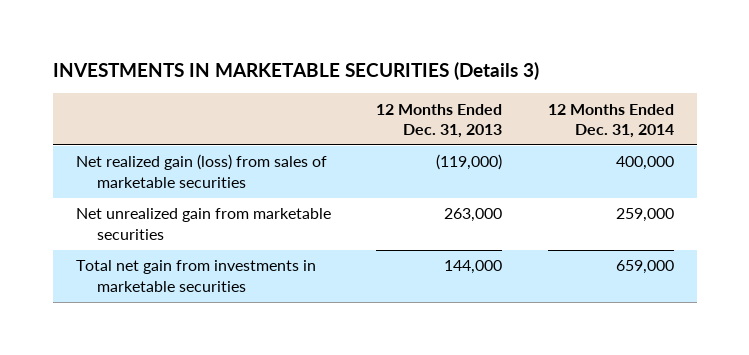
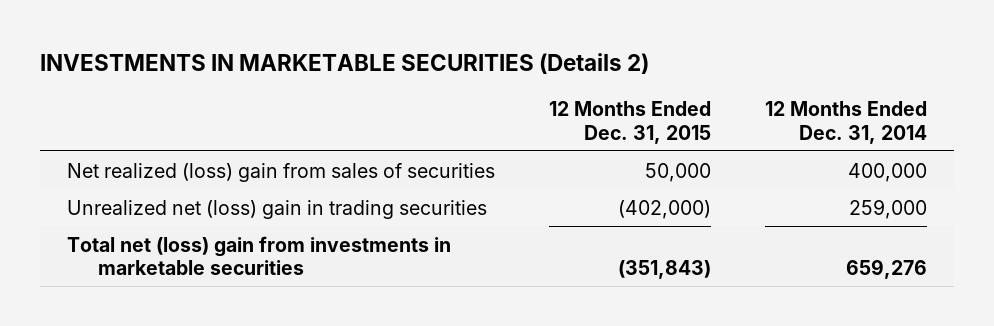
[52,62,539,81] INVESTMENTS IN MARKETABLE SECURITIES (Details 3) -> [40,52,650,74] INVESTMENTS IN MARKETABLE SECURITIES (Details 2)
[376,103,503,138] 12 Months Ended Dec. 31, 2013 -> none
none -> [549,100,712,144] 12 Months Ended Dec. 31, 2015
[75,154,327,188] Net realized gain (loss) from sales of marketable securities -> [67,162,496,182] Net realized (loss) gain from sales of securities
[75,208,331,240] Net unrealized gain from marketable securities -> [67,199,488,219] Unrealized net (loss) gain in trading securities
[75,260,316,292] Total net gain from investments in marketable securities -> [67,235,452,276] Total net (loss) gain from investments in marketable securities
[615,260,674,275] 659,000 -> [846,259,928,280] 659,276

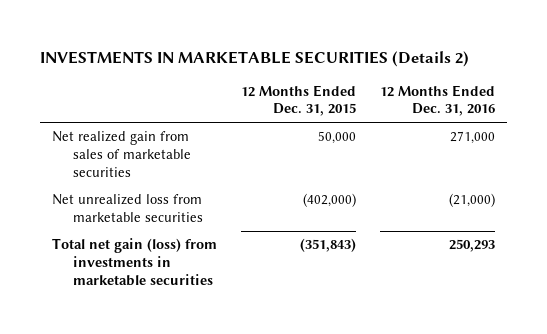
[765,100,928,144] 12 Months Ended Dec. 31, 2014 -> none
none -> [380,84,496,117] 12 Months Ended Dec. 31, 2016
[67,162,496,182] Net realized (loss) gain from sales of securities -> [52,131,192,177] Net realized gain from sales of marketable securities
[67,199,488,219] Unrealized net (loss) gain in trading securities -> [52,194,204,223] Net unrealized loss from marketable securities
[67,235,452,276] Total net (loss) gain from investments in marketable securities -> [52,238,218,286] Total net gain (loss) from investments in marketable securities

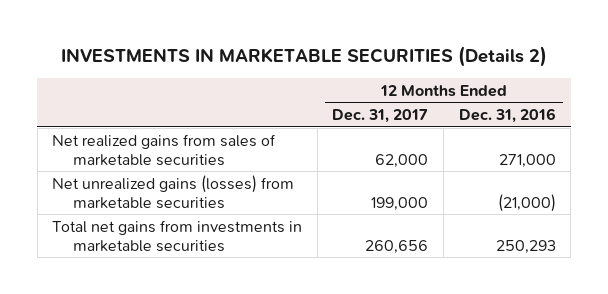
[241,84,357,117] 12 Months Ended Dec. 31, 2015 -> none
none -> [332,108,429,123] Dec. 31, 2017
[52,131,192,177] Net realized gain from sales of marketable securities -> [52,133,277,166] Net realized gains from sales of marketable securities
[52,194,204,223] Net unrealized loss from marketable securities -> [52,174,295,209] Net unrealized gains (losses) from marketable securities
[52,238,218,286] Total net gain (loss) from investments in marketable securities -> [52,219,303,252] Total net gains from investments in marketable securities

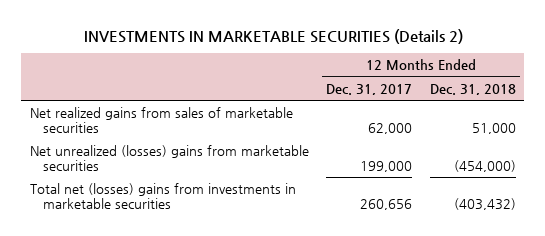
[458,107,556,123] Dec. 31, 2016 -> none
none -> [429,83,516,95] Dec. 31, 2018
[52,174,295,209] Net unrealized gains (losses) from marketable securities -> [29,145,309,172] Net unrealized (losses) gains from marketable securities
[52,219,303,252] Total net gains from investments in marketable securities -> [29,183,296,210] Total net (losses) gains from investments in marketable securities

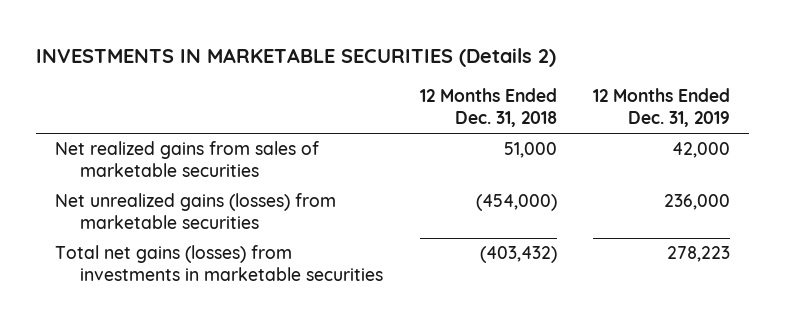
[326,83,413,95] Dec. 31, 2017 -> none
none -> [593,88,731,128] 12 Months Ended Dec. 31, 2019
[29,145,309,172] Net unrealized (losses) gains from marketable securities -> [54,193,336,230] Net unrealized gains (losses) from marketable securities
[29,183,296,210] Total net (losses) gains from investments in marketable securities -> [54,245,383,282] Total net gains (losses) from investments in marketable securities

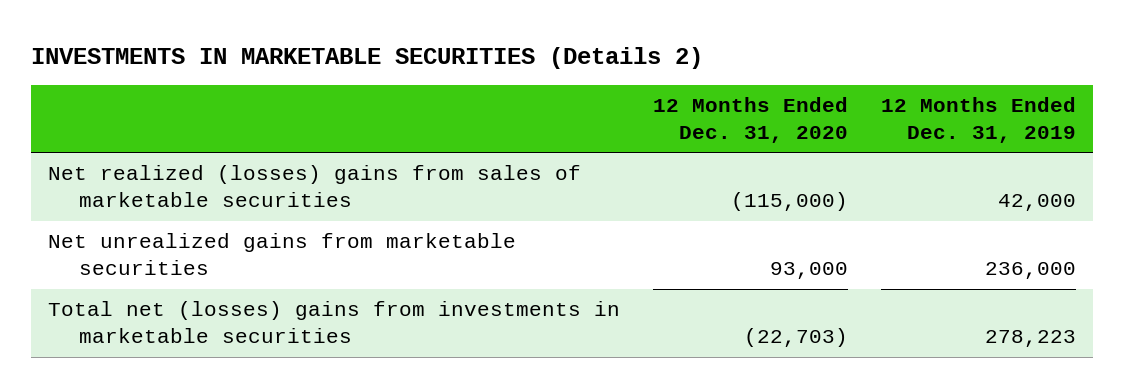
[419,88,557,128] 12 Months Ended Dec. 31, 2018 -> none
none -> [652,96,848,143] 12 Months Ended Dec. 31, 2020
[54,141,319,178] Net realized gains from sales of marketable securities -> [47,165,581,208] Net realized (losses) gains from sales of marketable securities
[54,193,336,230] Net unrealized gains (losses) from marketable securities -> [47,233,516,276] Net unrealized gains from marketable securities
[54,245,383,282] Total net gains (losses) from investments in marketable securities -> [47,301,620,344] Total net (losses) gains from investments in marketable securities

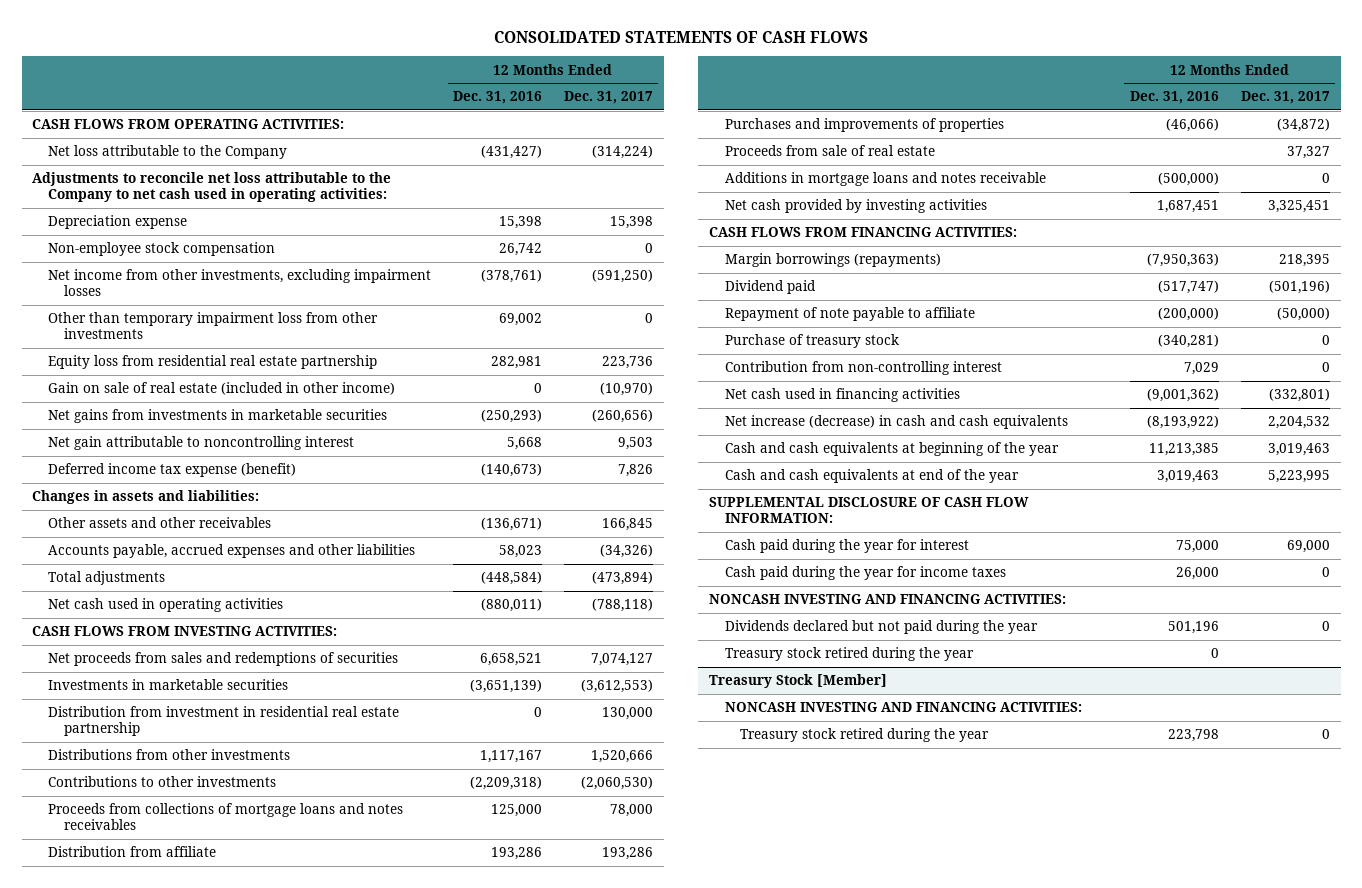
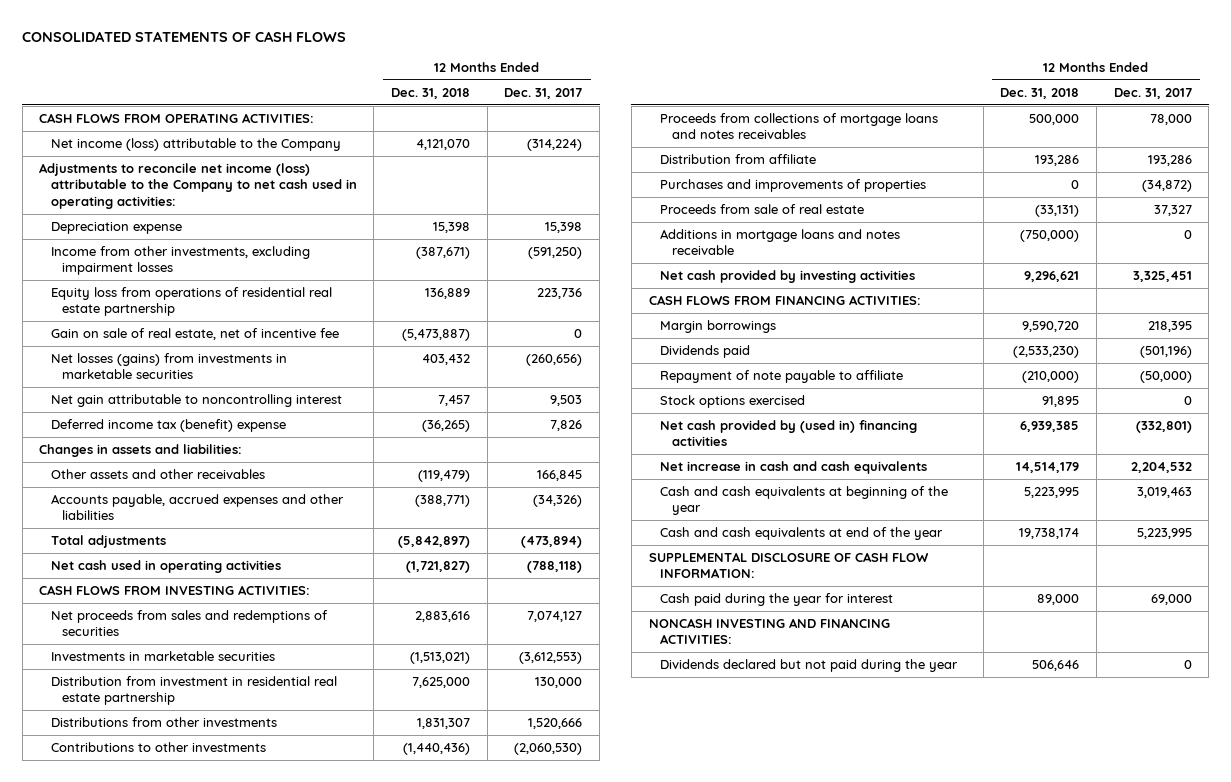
[453,91,543,105] Dec. 31, 2016 -> none
none -> [391,87,471,99] Dec. 31, 2018
[48,145,288,160] Net loss attributable to the Company -> [50,138,341,152] Net income (loss) attributable to the Company
[32,172,392,203] Adjustments to reconcile net loss attributable to the Company to net cash used in operating activities: -> [39,163,357,209] Adjustments to reconcile net income (loss) attributable to the Company to net cash used in operating activities:
[48,242,276,257] Non-employee stock compensation -> none
[48,312,379,340] Other than temporary impairment loss from other investments -> none
[48,382,396,396] Gain on sale of real estate (included in other income) -> none
[48,269,432,297] Net income from other investments, excluding impairment losses -> [50,246,310,276] Income from other investments, excluding impairment losses
[48,355,378,370] Equity loss from residential real estate partnership -> [50,287,332,317] Equity loss from operations of residential real estate partnership
none -> [50,328,339,341] Gain on sale of real estate, net of incentive fee
[48,409,388,424] Net gains from investments in marketable securities -> [50,353,287,380] Net losses (gains) from investments in marketable securities
[48,463,297,478] Deferred income tax expense (benefit) -> [50,419,286,433] Deferred income tax (benefit) expense
[724,253,941,268] Margin borrowings (repayments) -> [660,320,777,334] Margin borrowings
[724,280,816,295] Dividend paid -> [660,345,751,359] Dividends paid
[724,334,899,349] Purchase of treasury stock -> none
[724,361,1002,376] Contribution from non-controlling interest -> none
none -> [660,395,806,409] Stock options exercised
[724,388,960,403] Net cash used in financing activities -> [660,420,918,447] Net cash provided by (used in) financing activities
[724,415,1068,430] Net increase (decrease) in cash and cash equivalents -> [660,461,928,475] Net increase in cash and cash equivalents
[724,566,1006,581] Cash paid during the year for income taxes -> none
[724,647,974,662] Treasury stock retired during the year -> none
[709,674,888,689] Treasury Stock [Member] -> none
[724,702,1082,713] NONCASH INVESTING AND FINANCING ACTIVITIES: -> none
[740,728,990,743] Treasury stock retired during the year -> none

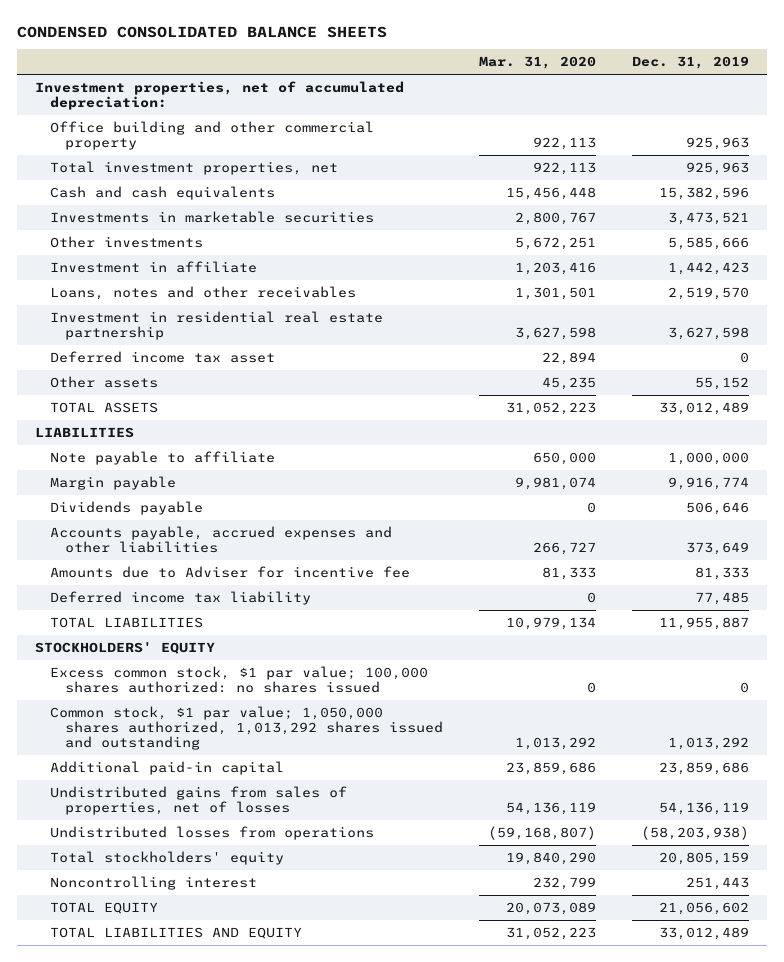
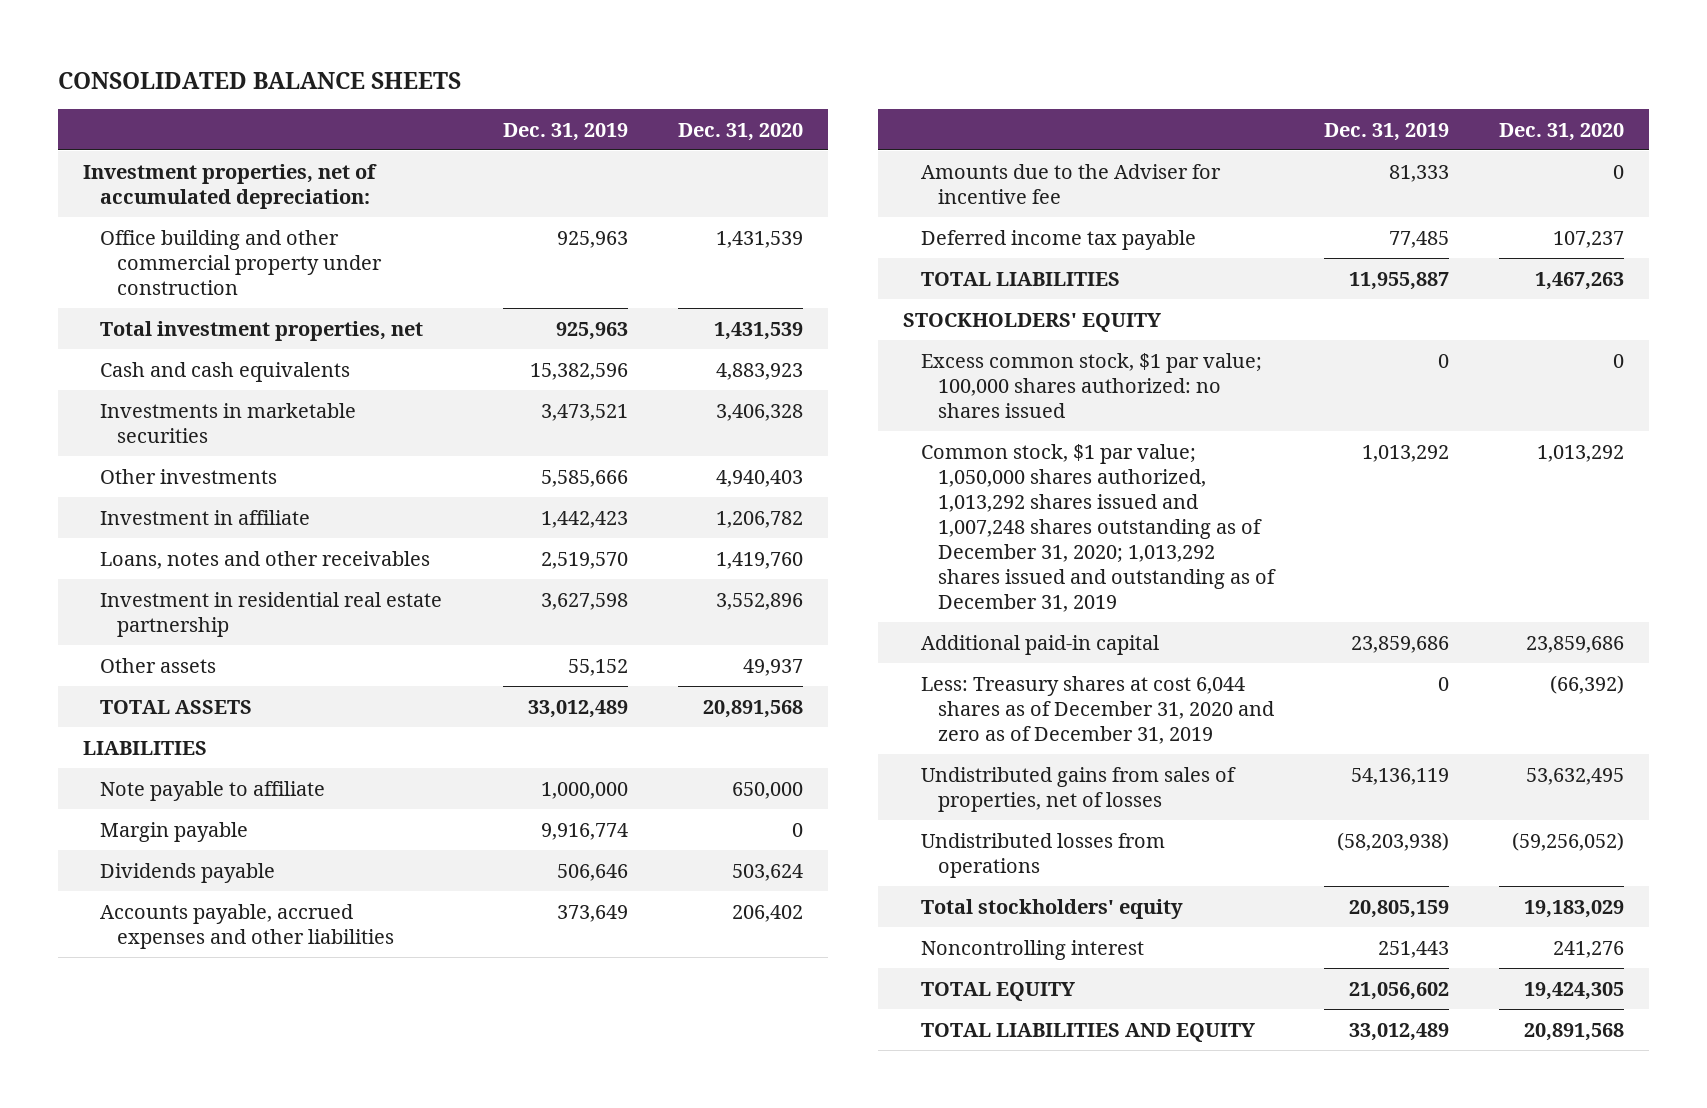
[16,25,387,38] CONDENSED CONSOLIDATED BALANCE SHEETS -> [57,71,461,89] CONSOLIDATED BALANCE SHEETS
[478,56,596,70] Mar. 31, 2020 -> none
none -> [678,122,804,141] Dec. 31, 2020
[49,120,374,150] Office building and other commercial property -> [100,229,383,295] Office building and other commercial property under construction
[49,350,275,363] Deferred income tax asset -> none
[49,565,410,578] Amounts due to Adviser for incentive fee -> [920,163,1221,204] Amounts due to the Adviser for incentive fee
[49,590,311,605] Deferred income tax liability -> [920,229,1196,250] Deferred income tax payable
[49,705,443,750] Common stock, $1 par value; 1,050,000 shares authorized, 1,013,292 shares issued and outstanding -> [920,443,1277,612] Common stock, $1 par value; 1,050,000 shares authorized, 1,013,292 shares issued and 1,007,248 shares outstanding as of December 31, 2020; 1,013,292 shares issued and outstanding as of December 31, 2019
none -> [920,675,1275,744] Less: Treasury shares at cost 6,044 shares as of December 31, 2020 and zero as of December 31, 2019

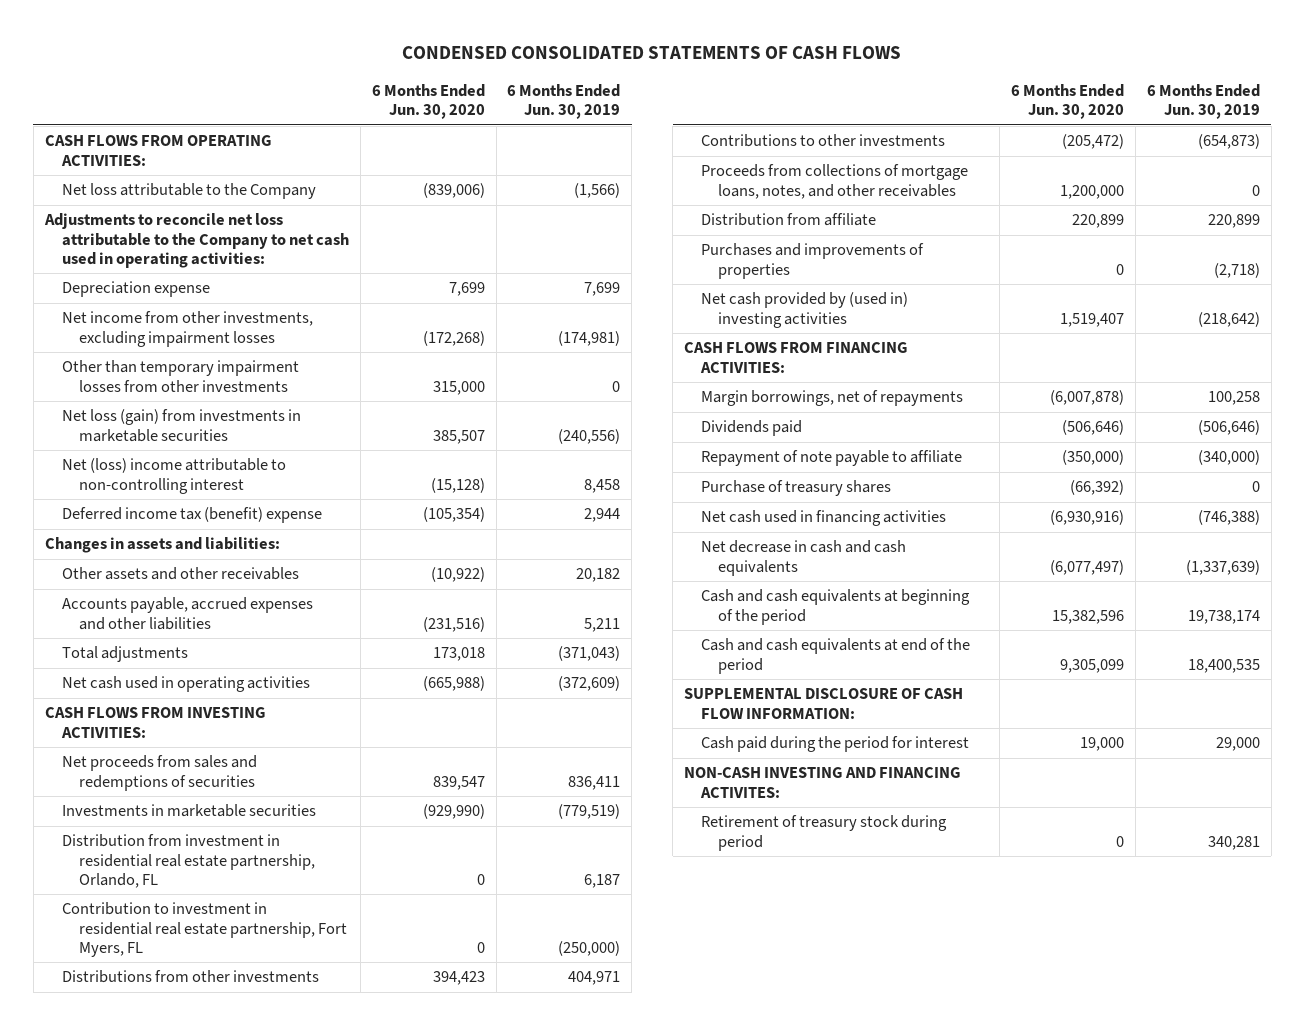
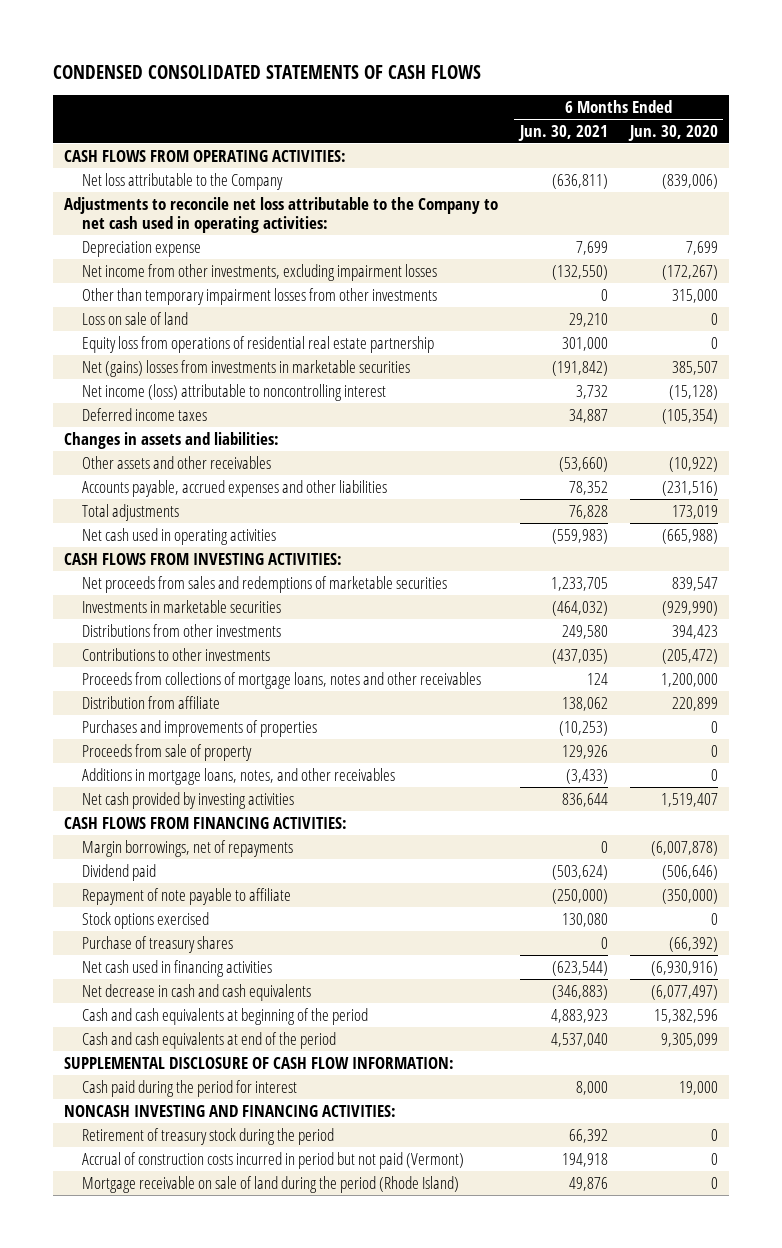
[507,83,621,120] 6 Months Ended Jun. 30, 2019 -> none
none -> [517,124,608,141] Jun. 30, 2021
[422,330,485,346] (172,268) -> [661,264,718,280] (172,267)
none -> [82,311,189,325] Loss on sale of land
none -> [82,335,435,353] Equity loss from operations of residential real estate partnership
[61,409,301,442] Net loss (gain) from investments in marketable securities -> [82,359,411,377] Net (gains) losses from investments in marketable securities
[61,458,286,494] Net (loss) income attributable to non-controlling interest -> [82,383,387,401] Net income (loss) attributable to noncontrolling interest
[61,507,322,524] Deferred income tax (benefit) expense -> [82,407,208,421] Deferred income taxes
[432,647,485,662] 173,018 -> [671,504,718,519] 173,019
[61,755,257,791] Net proceeds from sales and redemptions of securities -> [82,575,448,593] Net proceeds from sales and redemptions of marketable securities
[61,834,316,888] Distribution from investment in residential real estate partnership, Orlando, FL -> none
[61,902,348,957] Contribution to investment in residential real estate partnership, Fort Myers, FL -> none
[701,164,969,199] Proceeds from collections of mortgage loans, notes, and other receivables -> [82,671,482,689] Proceeds from collections of mortgage loans, notes and other receivables
none -> [82,743,253,761] Proceeds from sale of property
none -> [82,767,396,785] Additions in mortgage loans, notes, and other receivables
[701,292,909,328] Net cash provided by (used in) investing activities -> [82,791,295,809] Net cash provided by investing activities
[701,420,803,437] Dividends paid -> [82,863,157,881] Dividend paid
none -> [82,911,210,929] Stock options exercised
[684,767,962,798] NON-CASH INVESTING AND FINANCING ACTIVITES: -> [63,1104,396,1117] NONCASH INVESTING AND FINANCING ACTIVITIES:
[701,815,948,851] Retirement of treasury stock during period -> [82,1127,335,1145] Retirement of treasury stock during the period
none -> [82,1151,465,1169] Accrual of construction costs incurred in period but not paid (Vermont)
none -> [82,1175,460,1193] Mortgage receivable on sale of land during the period (Rhode Island)

